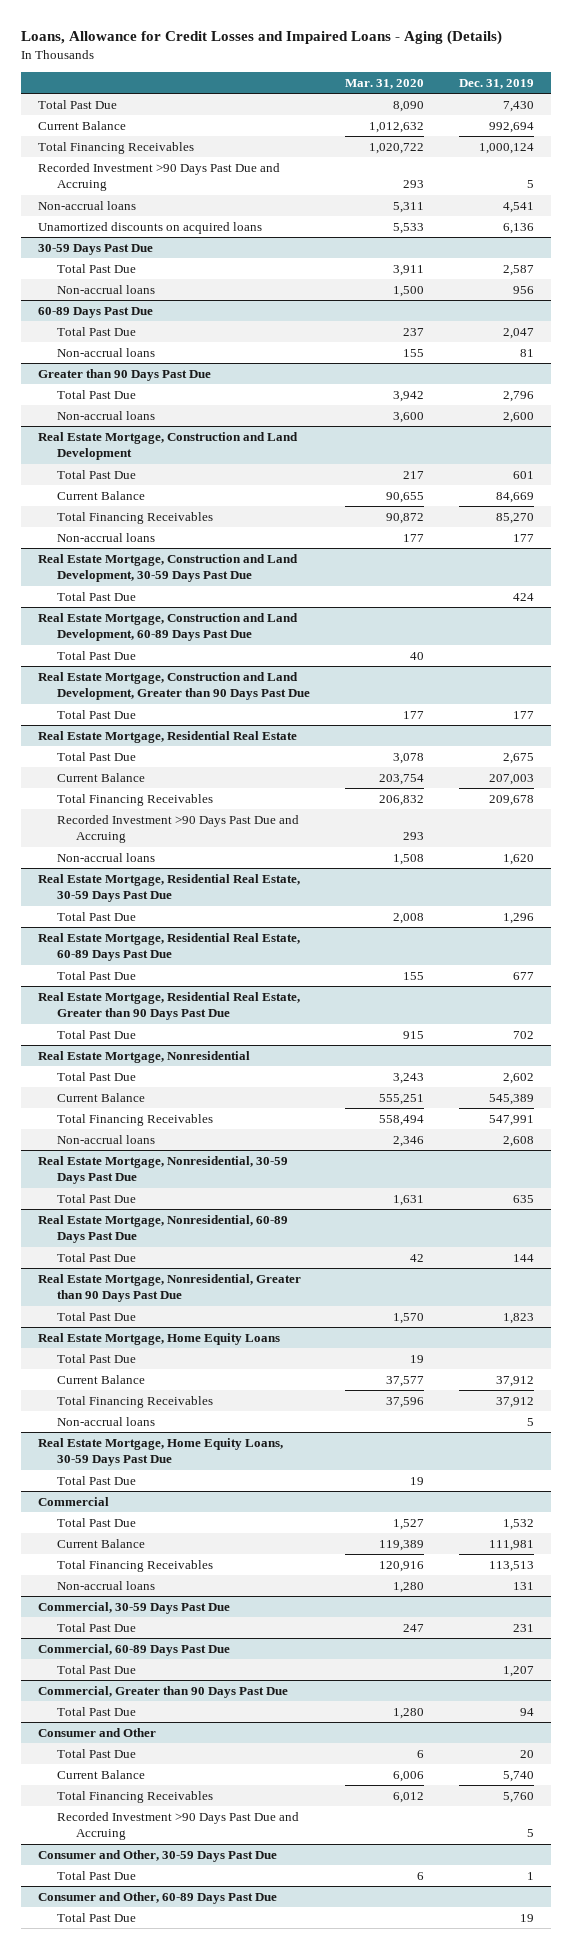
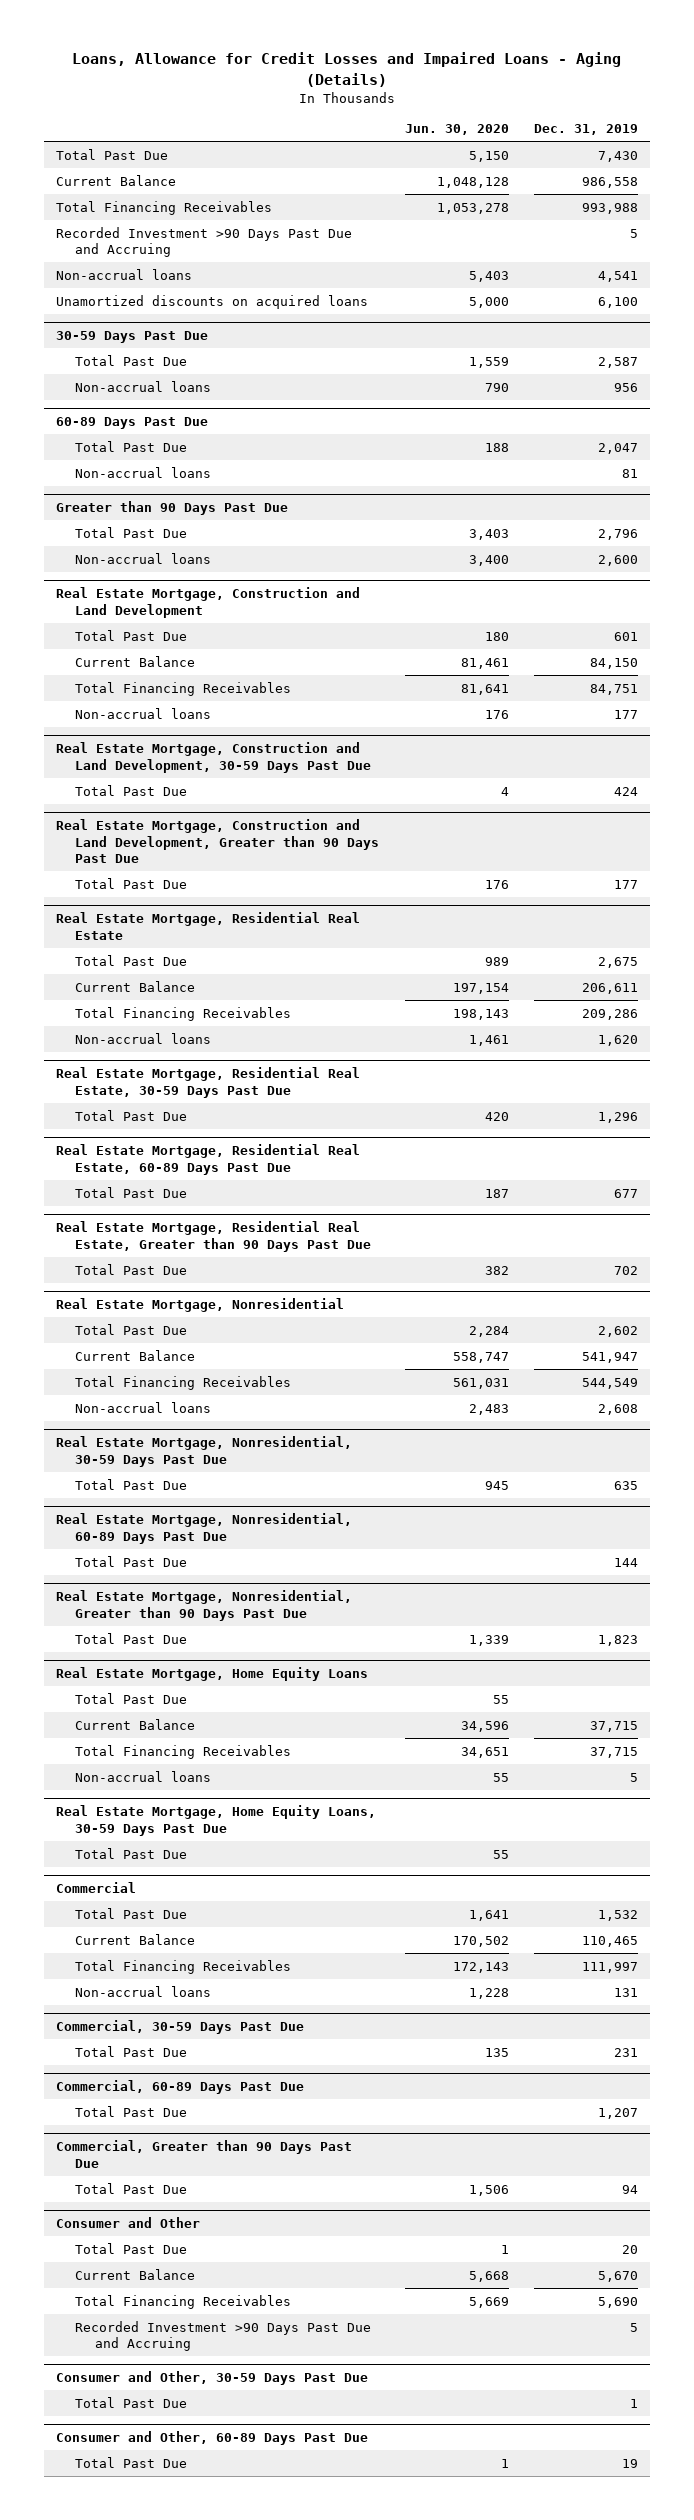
[344,78,424,89] Mar. 31, 2020 -> none
none -> [404,124,509,136] Jun. 30, 2020
[488,121,534,133] 992,694 -> [581,176,638,188] 986,558
[478,142,534,154] 1,000,124 -> [581,202,638,214] 993,988
[502,222,534,234] 6,136 -> [597,296,638,308] 6,100
[495,491,534,503] 84,669 -> [589,657,638,669] 84,150
[495,512,534,524] 85,270 -> [589,683,638,695] 84,751
[38,612,299,642] Real Estate Mortgage, Construction and Land Development, 60-89 Days Past Due -> none
[57,650,137,660] Total Past Due -> none
[57,814,300,844] Recorded Investment >90 Days Past Due and Accruing -> none
[488,773,534,785] 207,003 -> [581,982,638,994] 206,611
[488,794,534,806] 209,678 -> [581,1008,638,1020] 209,286
[488,1093,534,1105] 545,389 -> [581,1351,638,1363] 541,947
[488,1114,534,1126] 547,991 -> [581,1377,638,1389] 544,549
[495,1375,534,1387] 37,912 -> [589,1720,638,1732] 37,715
[495,1396,534,1408] 37,912 -> [589,1746,638,1758] 37,715
[488,1539,534,1551] 111,981 -> [581,1935,638,1947] 110,465
[488,1560,534,1572] 113,513 -> [581,1961,638,1973] 111,997
[502,1770,534,1782] 5,740 -> [597,2270,638,2282] 5,670
[502,1791,534,1803] 5,760 -> [597,2296,638,2308] 5,690

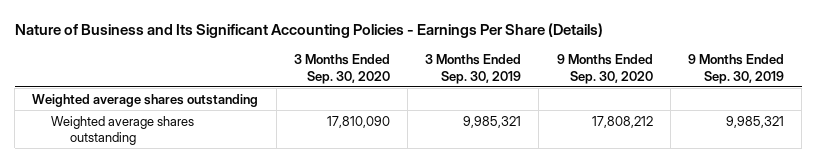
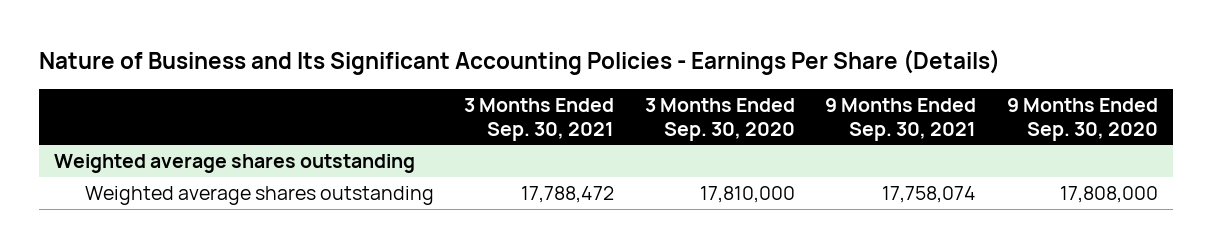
[425,54,522,84] 3 Months Ended Sep. 30, 2019 -> none
[688,54,785,84] 9 Months Ended Sep. 30, 2019 -> none
none -> [464,97,615,141] 3 Months Ended Sep. 30, 2021
none -> [825,97,977,141] 9 Months Ended Sep. 30, 2021
[326,115,390,128] 17,810,090 -> [699,186,795,204] 17,810,000
[591,115,653,128] 17,808,212 -> [1060,186,1159,204] 17,808,000

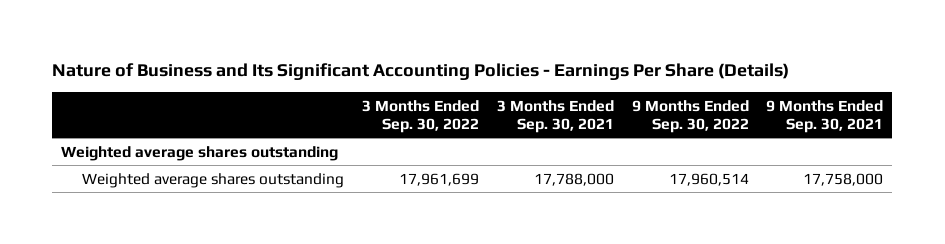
[644,97,795,141] 3 Months Ended Sep. 30, 2020 -> none
[1007,97,1159,141] 9 Months Ended Sep. 30, 2020 -> none
none -> [362,99,480,134] 3 Months Ended Sep. 30, 2022
none -> [631,99,749,134] 9 Months Ended Sep. 30, 2022
[521,186,615,204] 17,788,472 -> [533,172,614,186] 17,788,000
[882,186,977,204] 17,758,074 -> [803,172,884,186] 17,758,000

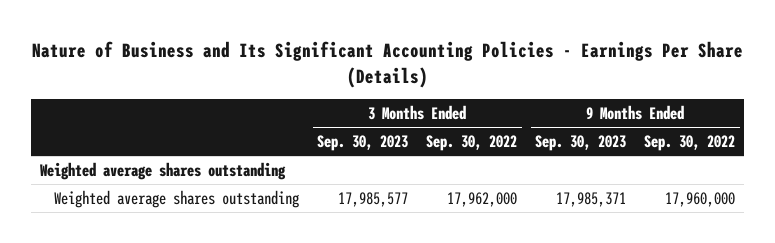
[496,99,614,134] 3 Months Ended Sep. 30, 2021 -> none
[766,99,884,134] 9 Months Ended Sep. 30, 2021 -> none
none -> [317,135,409,152] Sep. 30, 2023
none -> [535,135,627,152] Sep. 30, 2023
[399,172,480,186] 17,961,699 -> [447,191,518,207] 17,962,000
[668,172,749,186] 17,960,514 -> [665,191,736,207] 17,960,000

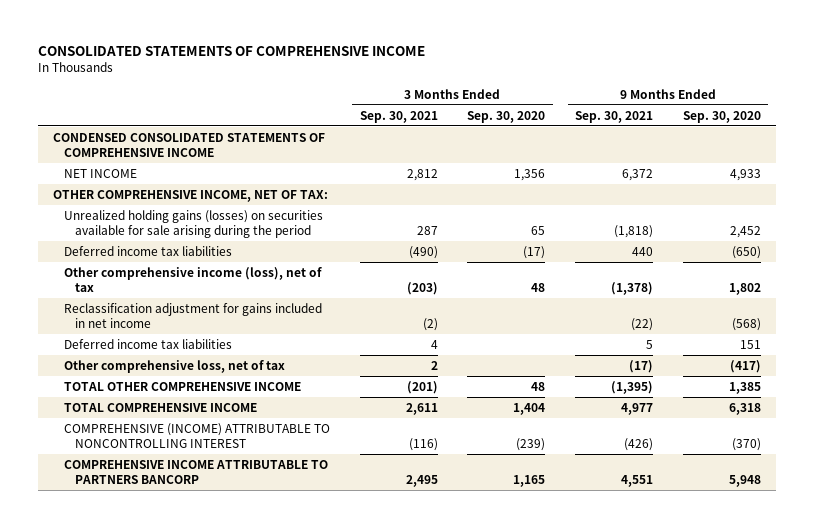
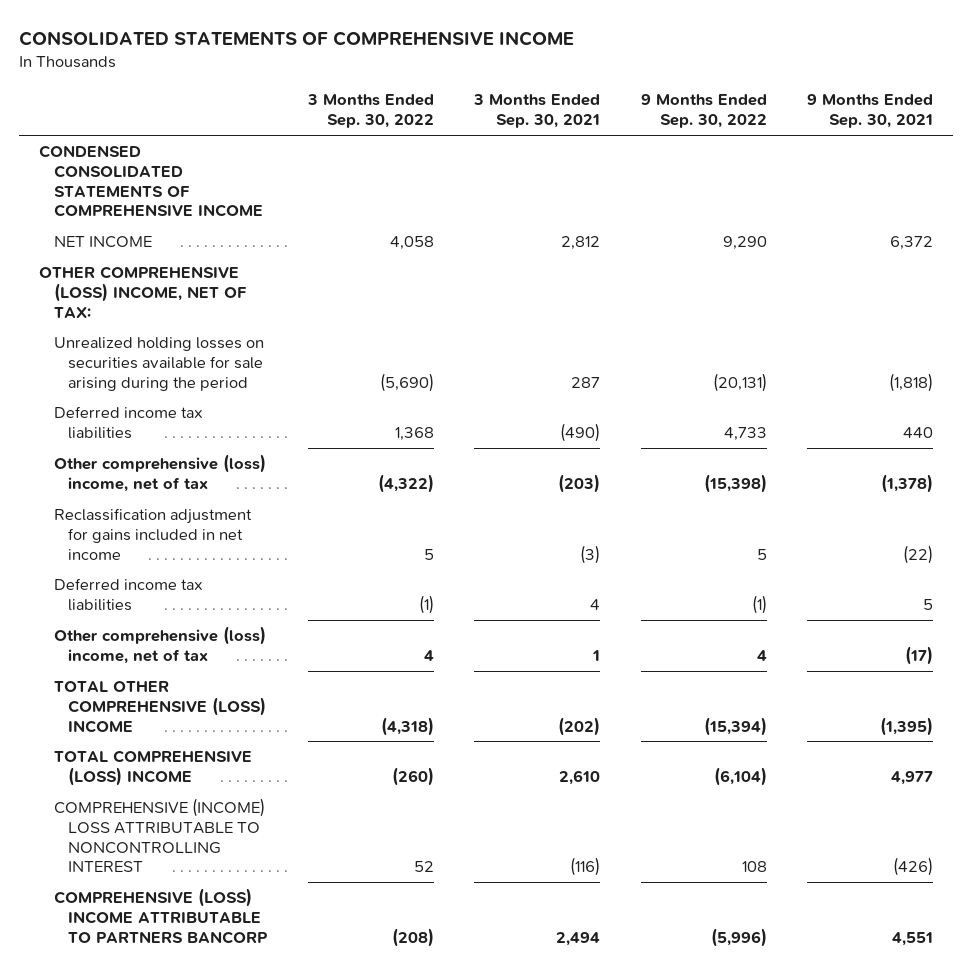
[467,110,546,123] Sep. 30, 2020 -> none
[682,110,761,123] Sep. 30, 2020 -> none
none -> [306,94,434,129] 3 Months Ended Sep. 30, 2022
none -> [640,94,767,129] 9 Months Ended Sep. 30, 2022
[52,189,328,202] OTHER COMPREHENSIVE INCOME, NET OF TAX: -> [39,266,247,318] OTHER COMPREHENSIVE (LOSS) INCOME, NET OF TAX:
[63,209,323,238] Unrealized holding gains (losses) on securities available for sale arising during the period -> [53,337,264,391] Unrealized holding losses on securities available for sale arising during the period
[63,266,322,292] Other comprehensive income (loss), net of tax -> [53,454,266,492] Other comprehensive (loss) income, net of tax
[422,317,438,331] (2) -> [580,544,601,564] (3)
[63,359,285,373] Other comprehensive loss, net of tax -> [53,626,266,664] Other comprehensive (loss) income, net of tax
[430,360,438,370] 2 -> [592,649,601,661] 1
[63,381,301,391] TOTAL OTHER COMPREHENSIVE INCOME -> [53,681,267,733] TOTAL OTHER COMPREHENSIVE (LOSS) INCOME
[406,380,438,394] (201) -> [558,716,601,736] (202)
[63,402,257,412] TOTAL COMPREHENSIVE INCOME -> [53,750,252,786] TOTAL COMPREHENSIVE (LOSS) INCOME
[405,402,438,415] 2,611 -> [559,769,601,785] 2,610
[63,422,330,448] COMPREHENSIVE (INCOME) ATTRIBUTABLE TO NONCONTROLLING INTEREST -> [53,798,265,873] COMPREHENSIVE (INCOME) LOSS ATTRIBUTABLE TO NONCONTROLLING INTEREST
[63,459,328,484] COMPREHENSIVE INCOME ATTRIBUTABLE TO PARTNERS BANCORP -> [53,888,268,944] COMPREHENSIVE (LOSS) INCOME ATTRIBUTABLE TO PARTNERS BANCORP
[405,474,438,487] 2,495 -> [556,931,601,946] 2,494

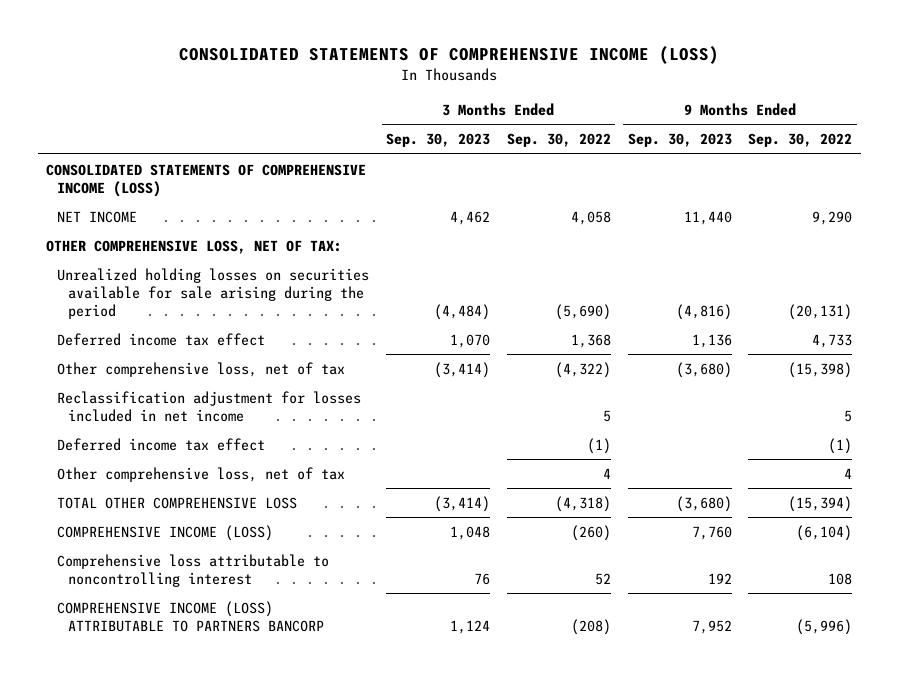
[18,30,574,46] CONSOLIDATED STATEMENTS OF COMPREHENSIVE INCOME -> [179,46,720,65] CONSOLIDATED STATEMENTS OF COMPREHENSIVE INCOME (LOSS)
[473,94,601,129] 3 Months Ended Sep. 30, 2021 -> none
[806,94,933,129] 9 Months Ended Sep. 30, 2021 -> none
none -> [386,133,491,148] Sep. 30, 2023
none -> [627,133,732,148] Sep. 30, 2023
[39,145,263,218] CONDENSED CONSOLIDATED STATEMENTS OF COMPREHENSIVE INCOME -> [46,163,367,197] CONSOLIDATED STATEMENTS OF COMPREHENSIVE INCOME (LOSS)
[39,266,247,318] OTHER COMPREHENSIVE (LOSS) INCOME, NET OF TAX: -> [46,239,343,254] OTHER COMPREHENSIVE LOSS, NET OF TAX:
[53,406,203,439] Deferred income tax liabilities -> [57,332,266,346] Deferred income tax effect
[53,454,266,492] Other comprehensive (loss) income, net of tax -> [57,361,346,377] Other comprehensive loss, net of tax
[53,508,252,560] Reclassification adjustment for gains included in net income -> [57,390,362,422] Reclassification adjustment for losses included in net income
[53,578,203,611] Deferred income tax liabilities -> [57,437,266,451] Deferred income tax effect
[53,626,266,664] Other comprehensive (loss) income, net of tax -> [57,466,346,482] Other comprehensive loss, net of tax
[53,681,267,733] TOTAL OTHER COMPREHENSIVE (LOSS) INCOME -> [57,496,298,509] TOTAL OTHER COMPREHENSIVE LOSS
[53,750,252,786] TOTAL COMPREHENSIVE (LOSS) INCOME -> [57,524,274,541] COMPREHENSIVE INCOME (LOSS)
[53,798,265,873] COMPREHENSIVE (INCOME) LOSS ATTRIBUTABLE TO NONCONTROLLING INTEREST -> [57,553,330,587] Comprehensive loss attributable to noncontrolling interest
[53,888,268,944] COMPREHENSIVE (LOSS) INCOME ATTRIBUTABLE TO PARTNERS BANCORP -> [57,600,325,632] COMPREHENSIVE INCOME (LOSS) ATTRIBUTABLE TO PARTNERS BANCORP

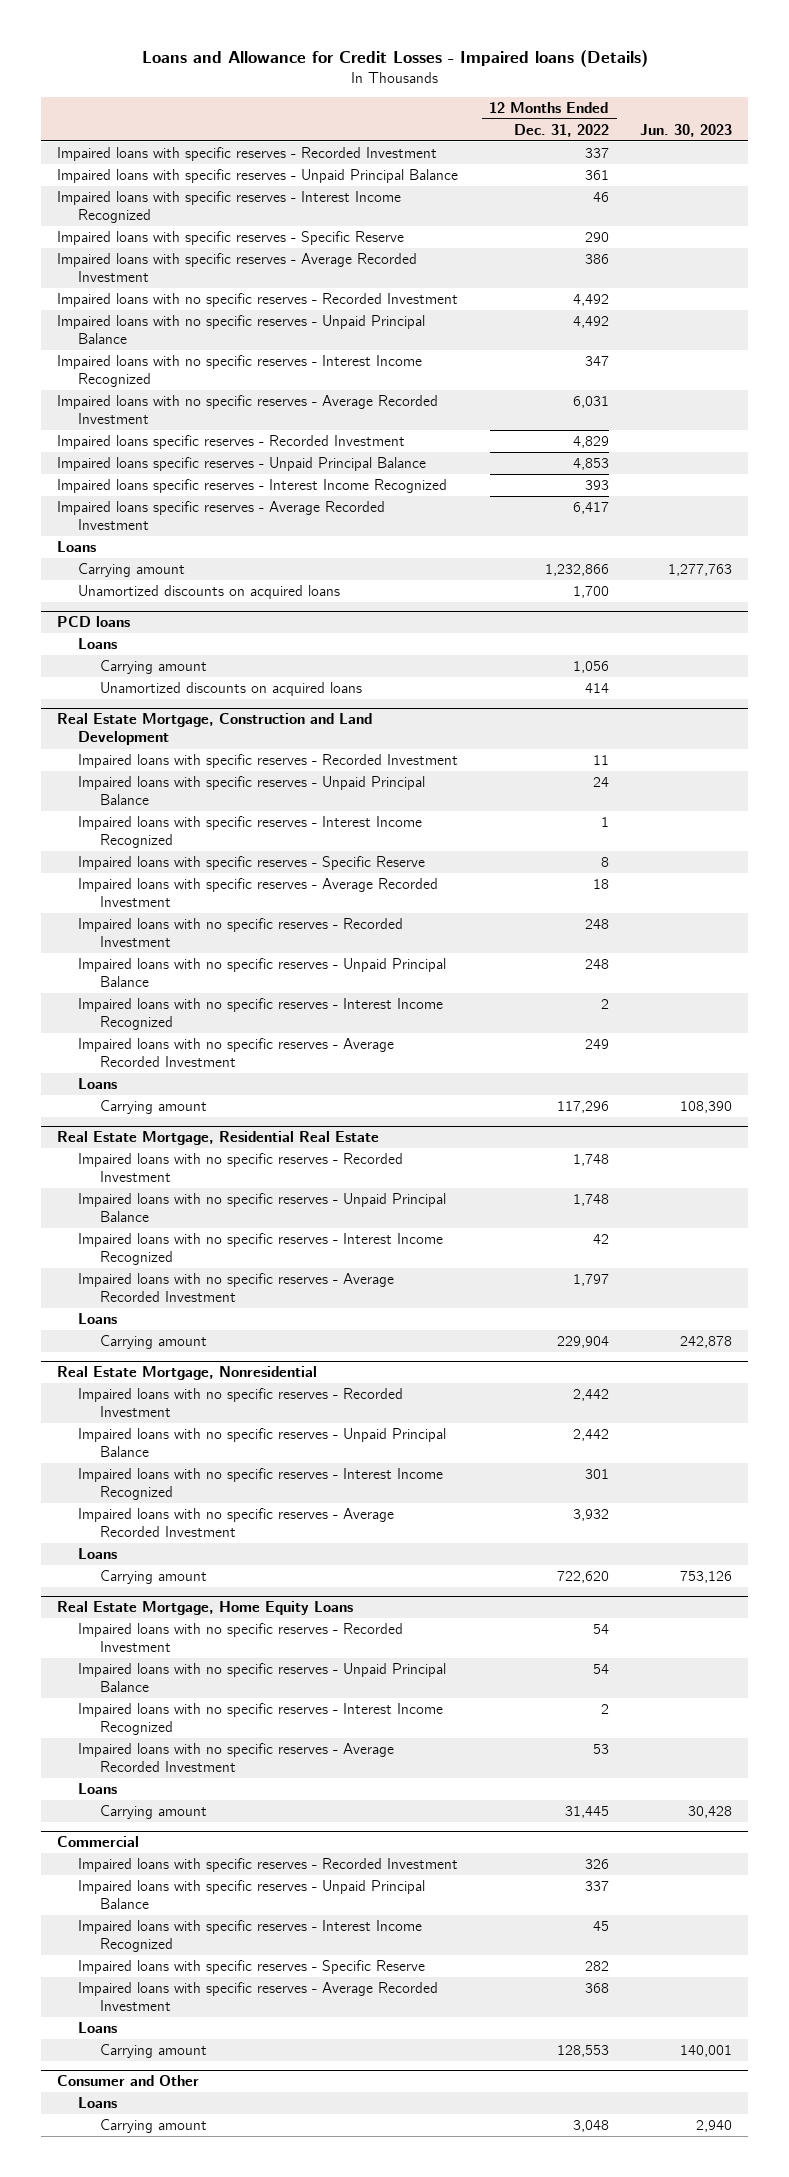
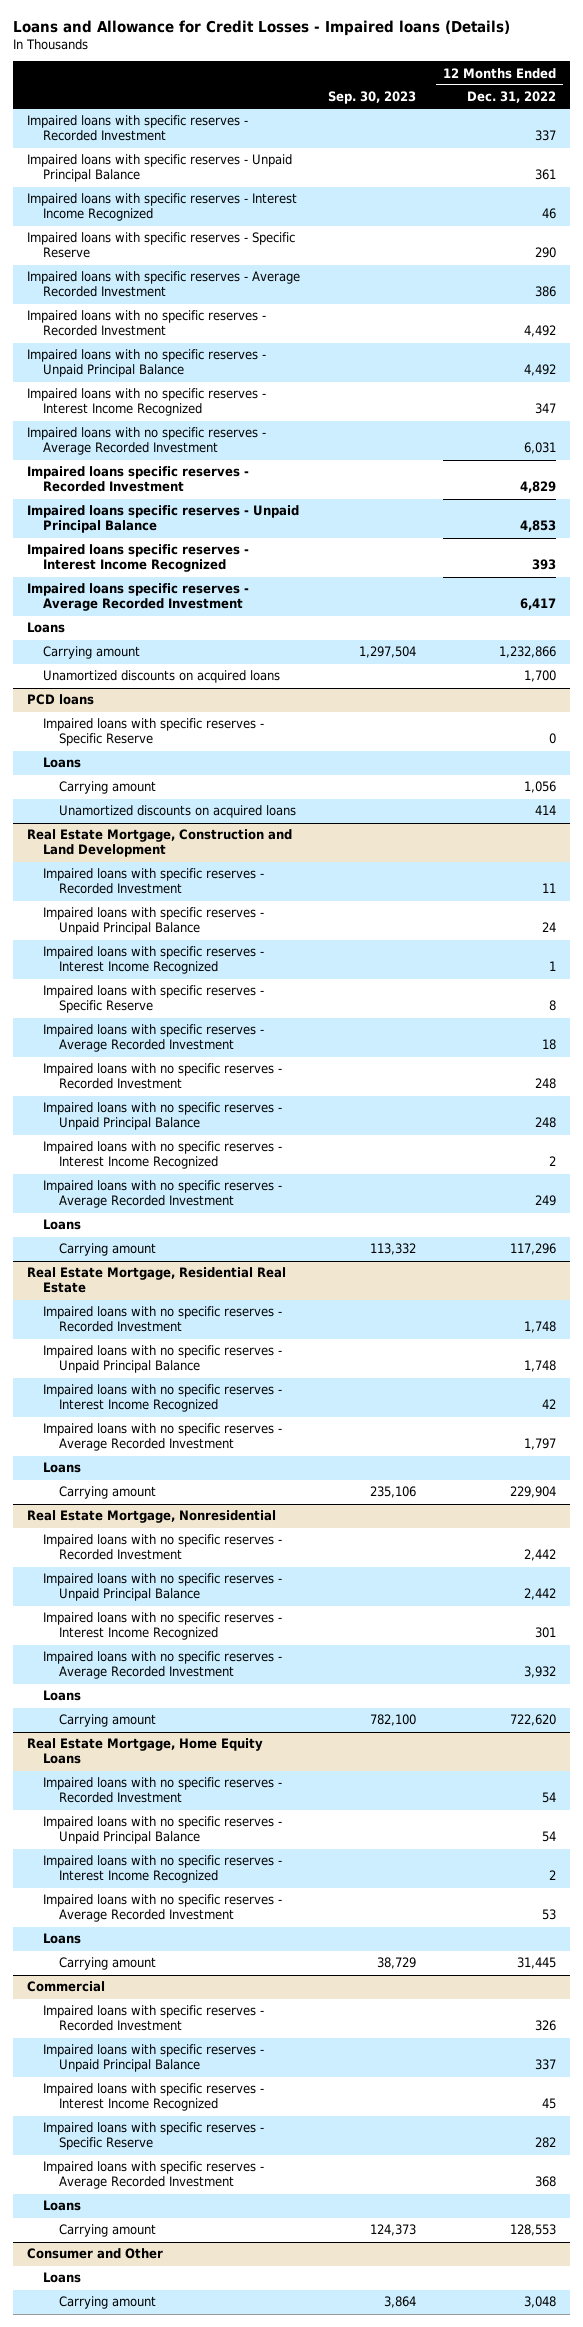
[640,123,733,137] Jun. 30, 2023 -> none
none -> [327,91,416,105] Sep. 30, 2023
none -> [42,718,264,747] Impaired loans with specific reserves - Specific Reserve

